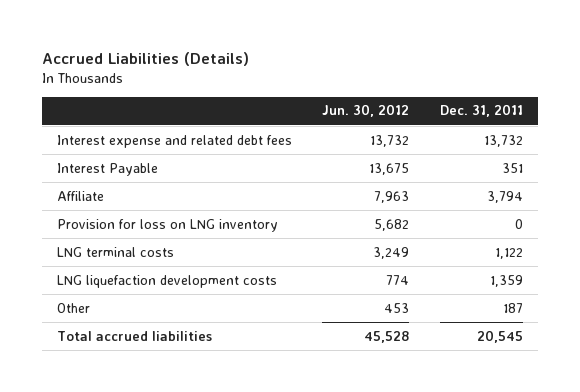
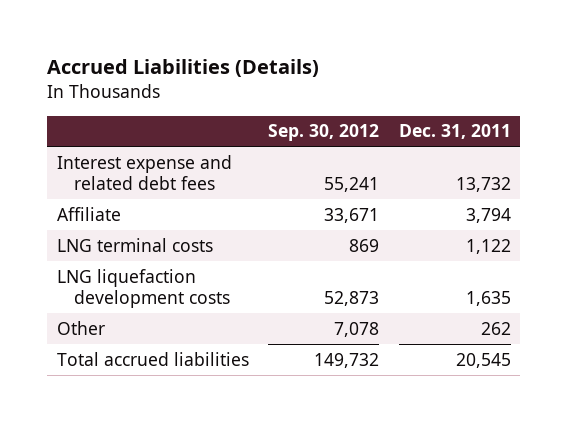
[322,104,410,118] Jun. 30, 2012 -> none
none -> [268,124,380,142] Sep. 30, 2012
[56,162,158,176] Interest Payable -> none
[56,218,278,232] Provision for loss on LNG inventory -> none
[489,274,523,287] 1,359 -> [465,291,511,307] 1,635
[502,302,523,313] 187 -> [480,321,511,335] 262

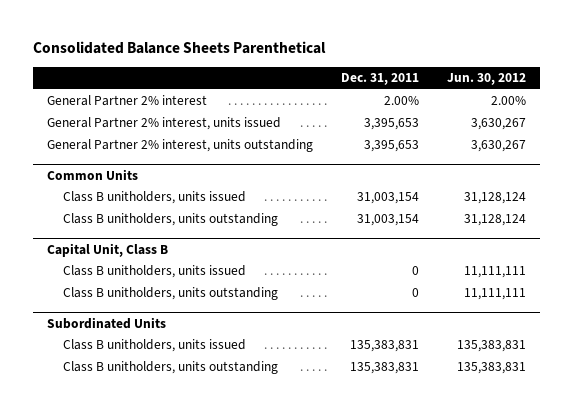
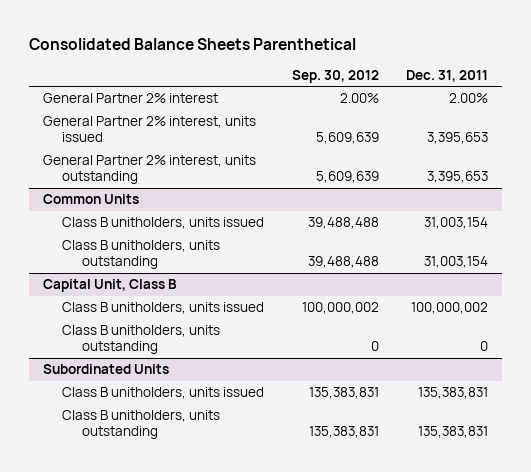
[446,72,526,85] Jun. 30, 2012 -> none
none -> [291,69,379,83] Sep. 30, 2012
[411,266,419,276] 0 -> [411,302,489,315] 100,000,002

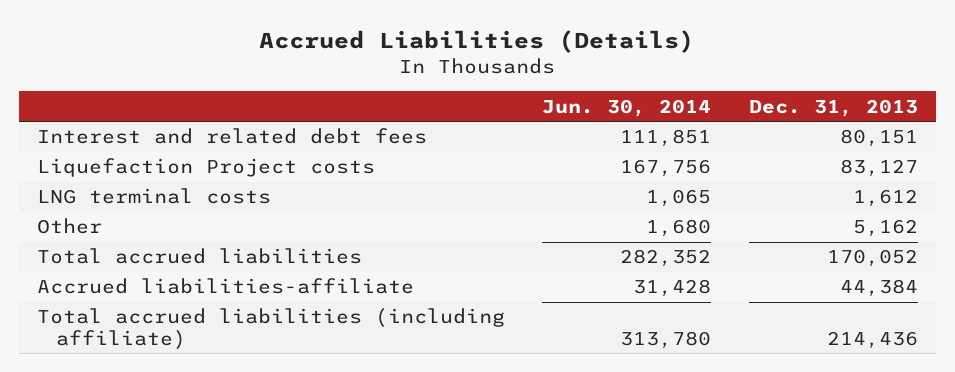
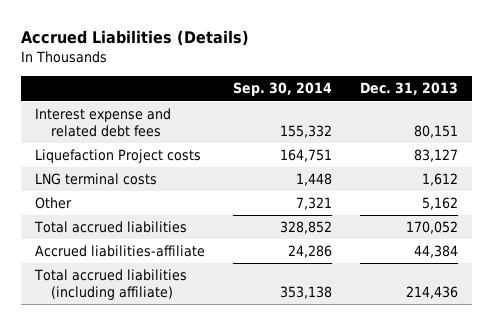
[542,98,712,117] Jun. 30, 2014 -> none
none -> [232,82,332,97] Sep. 30, 2014
[37,128,428,145] Interest and related debt fees -> [34,108,171,138] Interest expense and related debt fees

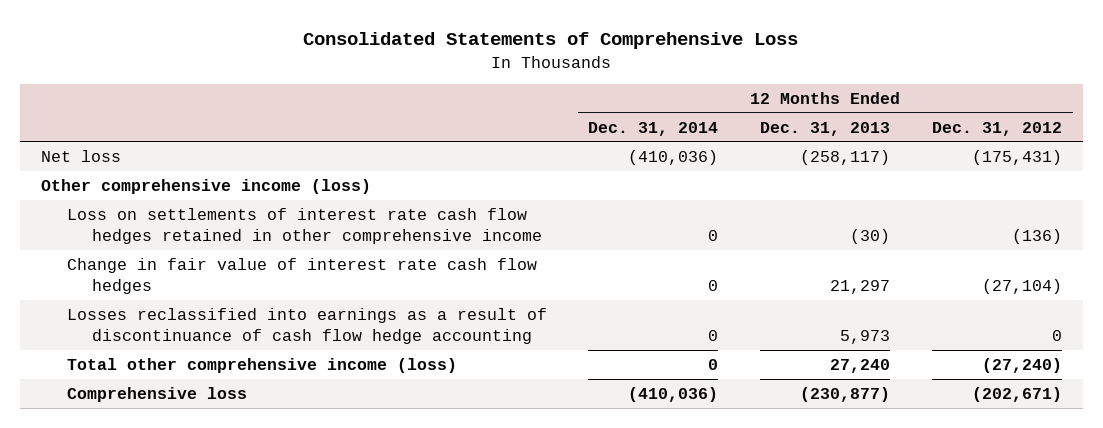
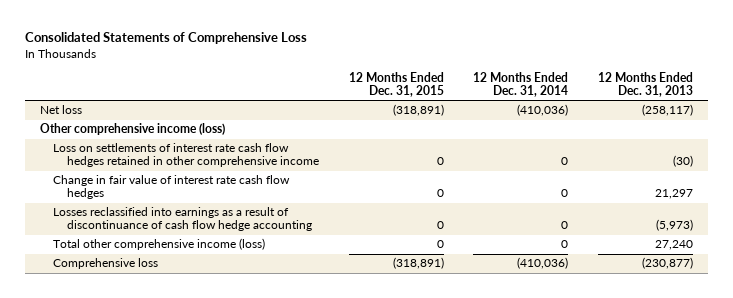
[932,121,1063,136] Dec. 31, 2012 -> none
none -> [348,72,444,98] 12 Months Ended Dec. 31, 2015
[840,329,891,344] 5,973 -> [656,219,694,232] (5,973)

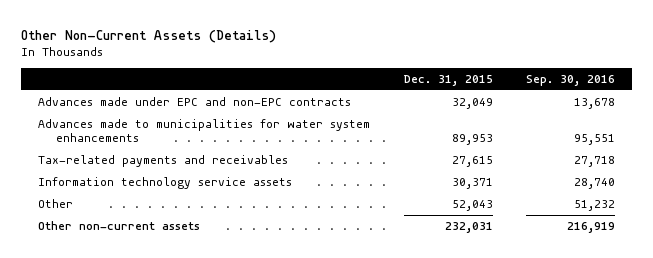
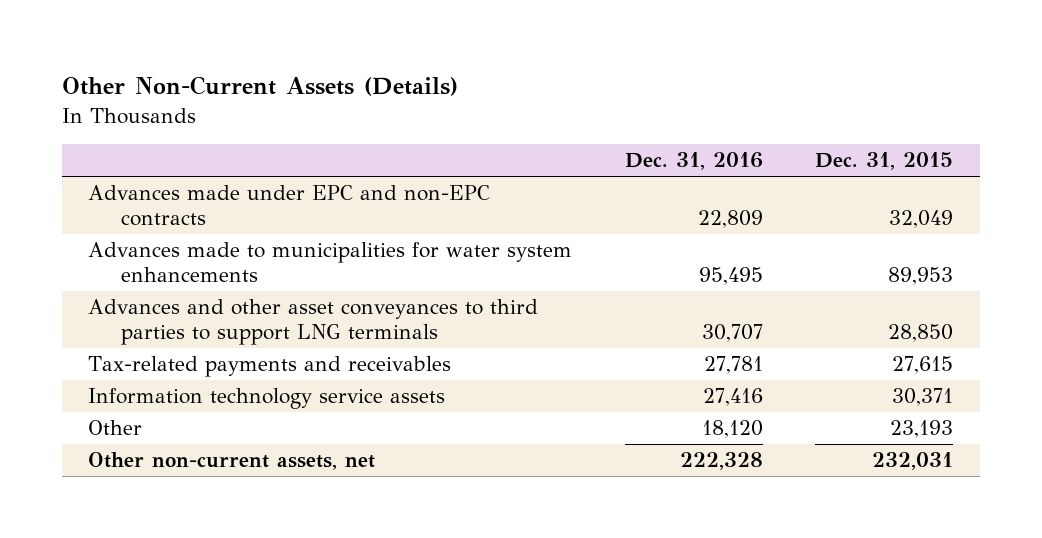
[526,74,616,86] Sep. 30, 2016 -> none
none -> [624,152,763,171] Dec. 31, 2016
none -> [88,299,539,345] Advances and other asset conveyances to third parties to support LNG terminals
[451,200,493,212] 52,043 -> [890,420,954,439] 23,193
[37,221,200,231] Other non-current assets -> [88,452,376,471] Other non-current assets, net

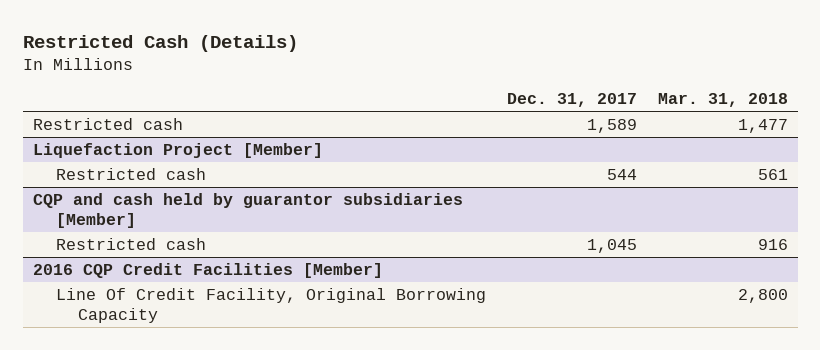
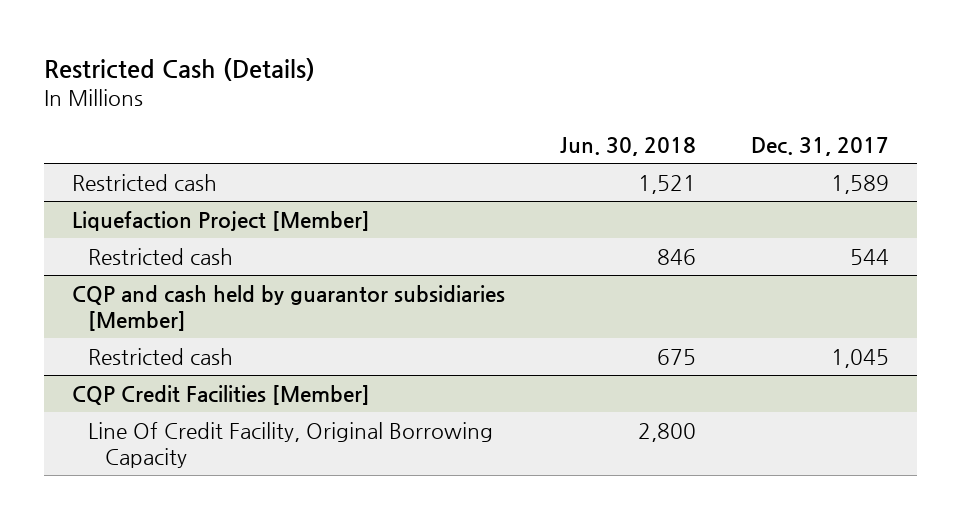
[657,93,788,108] Mar. 31, 2018 -> none
none -> [560,137,697,157] Jun. 30, 2018
[32,262,383,278] 2016 CQP Credit Facilities [Member] -> [71,384,370,405] CQP Credit Facilities [Member]

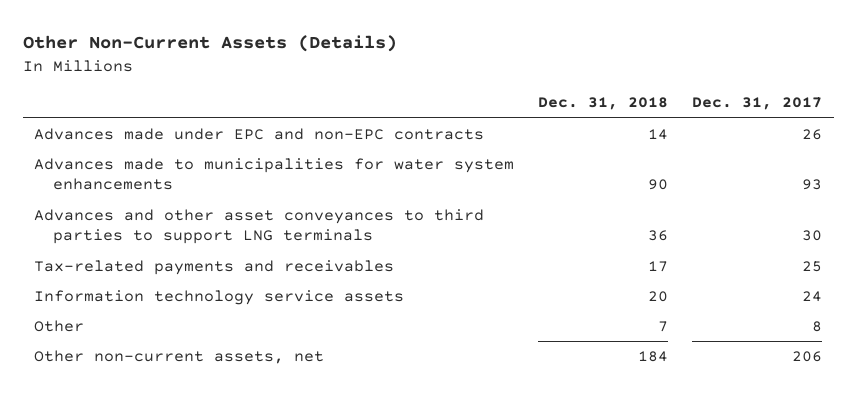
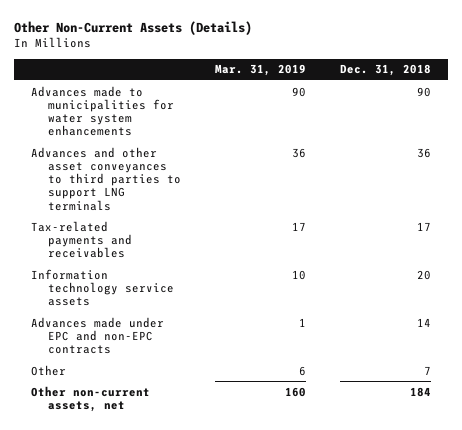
[691,97,822,111] Dec. 31, 2017 -> none
none -> [215,64,307,77] Mar. 31, 2019
[34,127,485,140] Advances made under EPC and non-EPC contracts -> [30,316,164,355] Advances made under EPC and non-EPC contracts

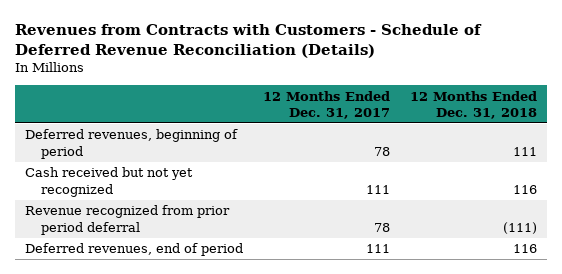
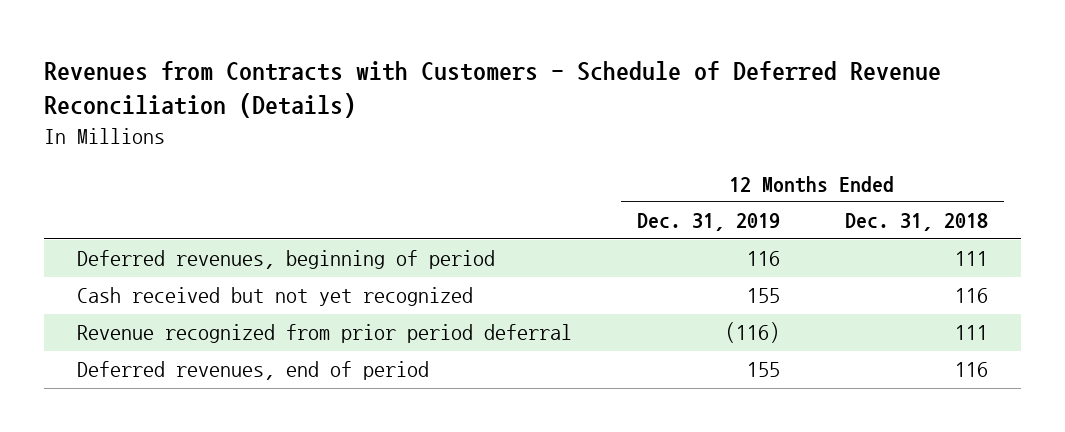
[262,90,390,119] 12 Months Ended Dec. 31, 2017 -> none
none -> [636,213,780,232] Dec. 31, 2019
[502,221,537,234] (111) -> [955,325,989,341] 111

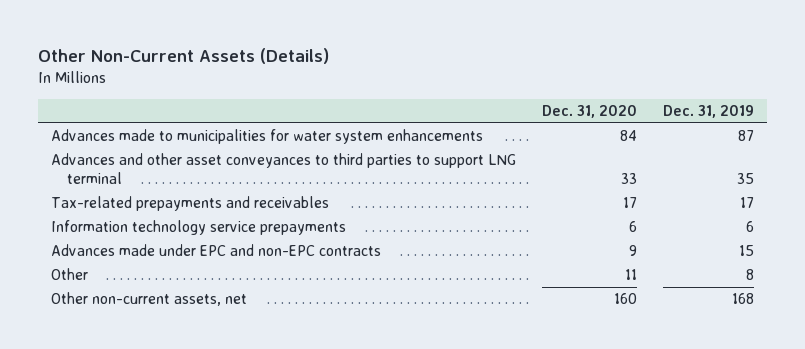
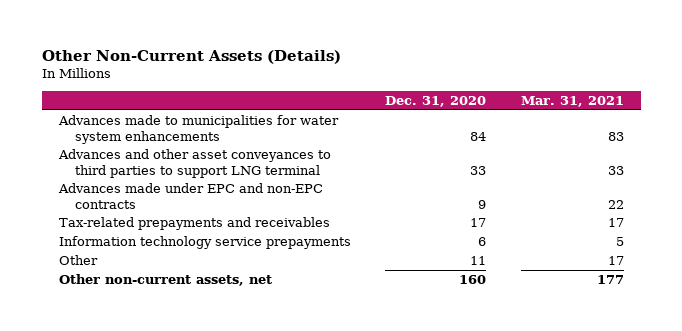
[662,105,754,119] Dec. 31, 2019 -> none
none -> [520,95,624,107] Mar. 31, 2021
[51,244,382,257] Advances made under EPC and non-EPC contracts -> [57,183,323,209] Advances made under EPC and non-EPC contracts

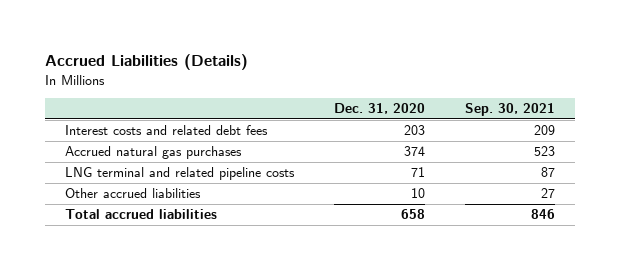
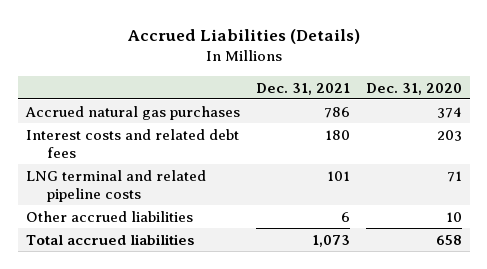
[465,103,556,117] Sep. 30, 2021 -> none
none -> [255,82,350,95] Dec. 31, 2021
[65,125,269,136] Interest costs and related debt fees -> [25,128,239,158] Interest costs and related debt fees

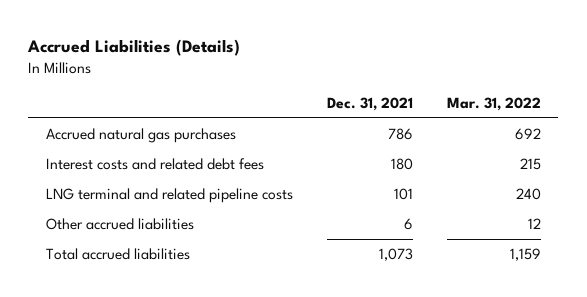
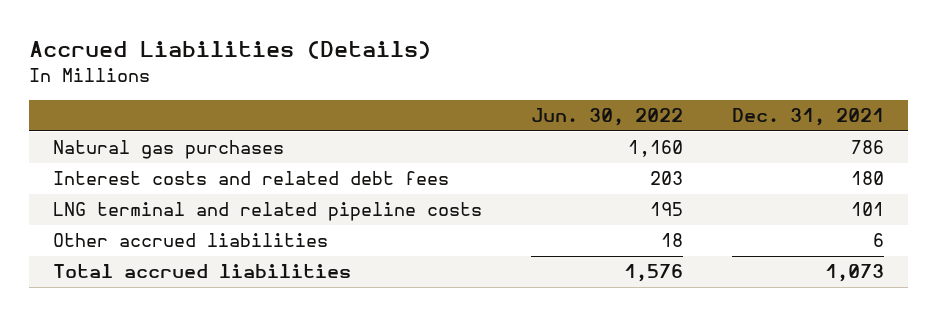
[447,97,542,112] Mar. 31, 2022 -> none
none -> [530,108,683,127] Jun. 30, 2022
[45,127,236,143] Accrued natural gas purchases -> [53,140,285,160] Natural gas purchases

